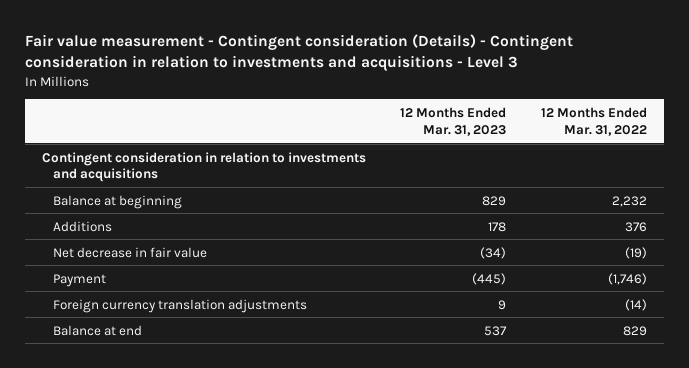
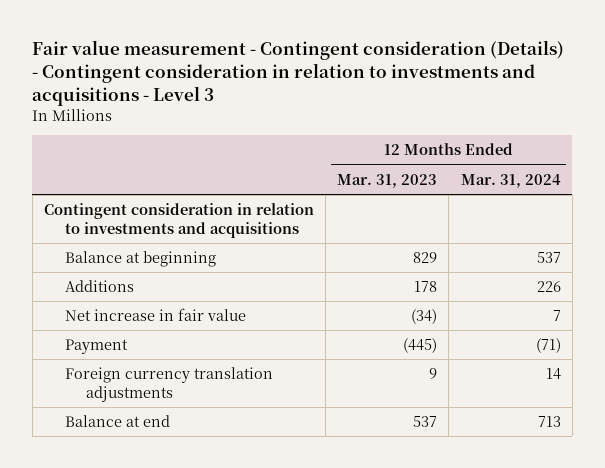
[541,106,648,136] 12 Months Ended Mar. 31, 2022 -> none
none -> [460,173,561,188] Mar. 31, 2024
[53,246,208,258] Net decrease in fair value -> [64,308,246,322] Net increase in fair value

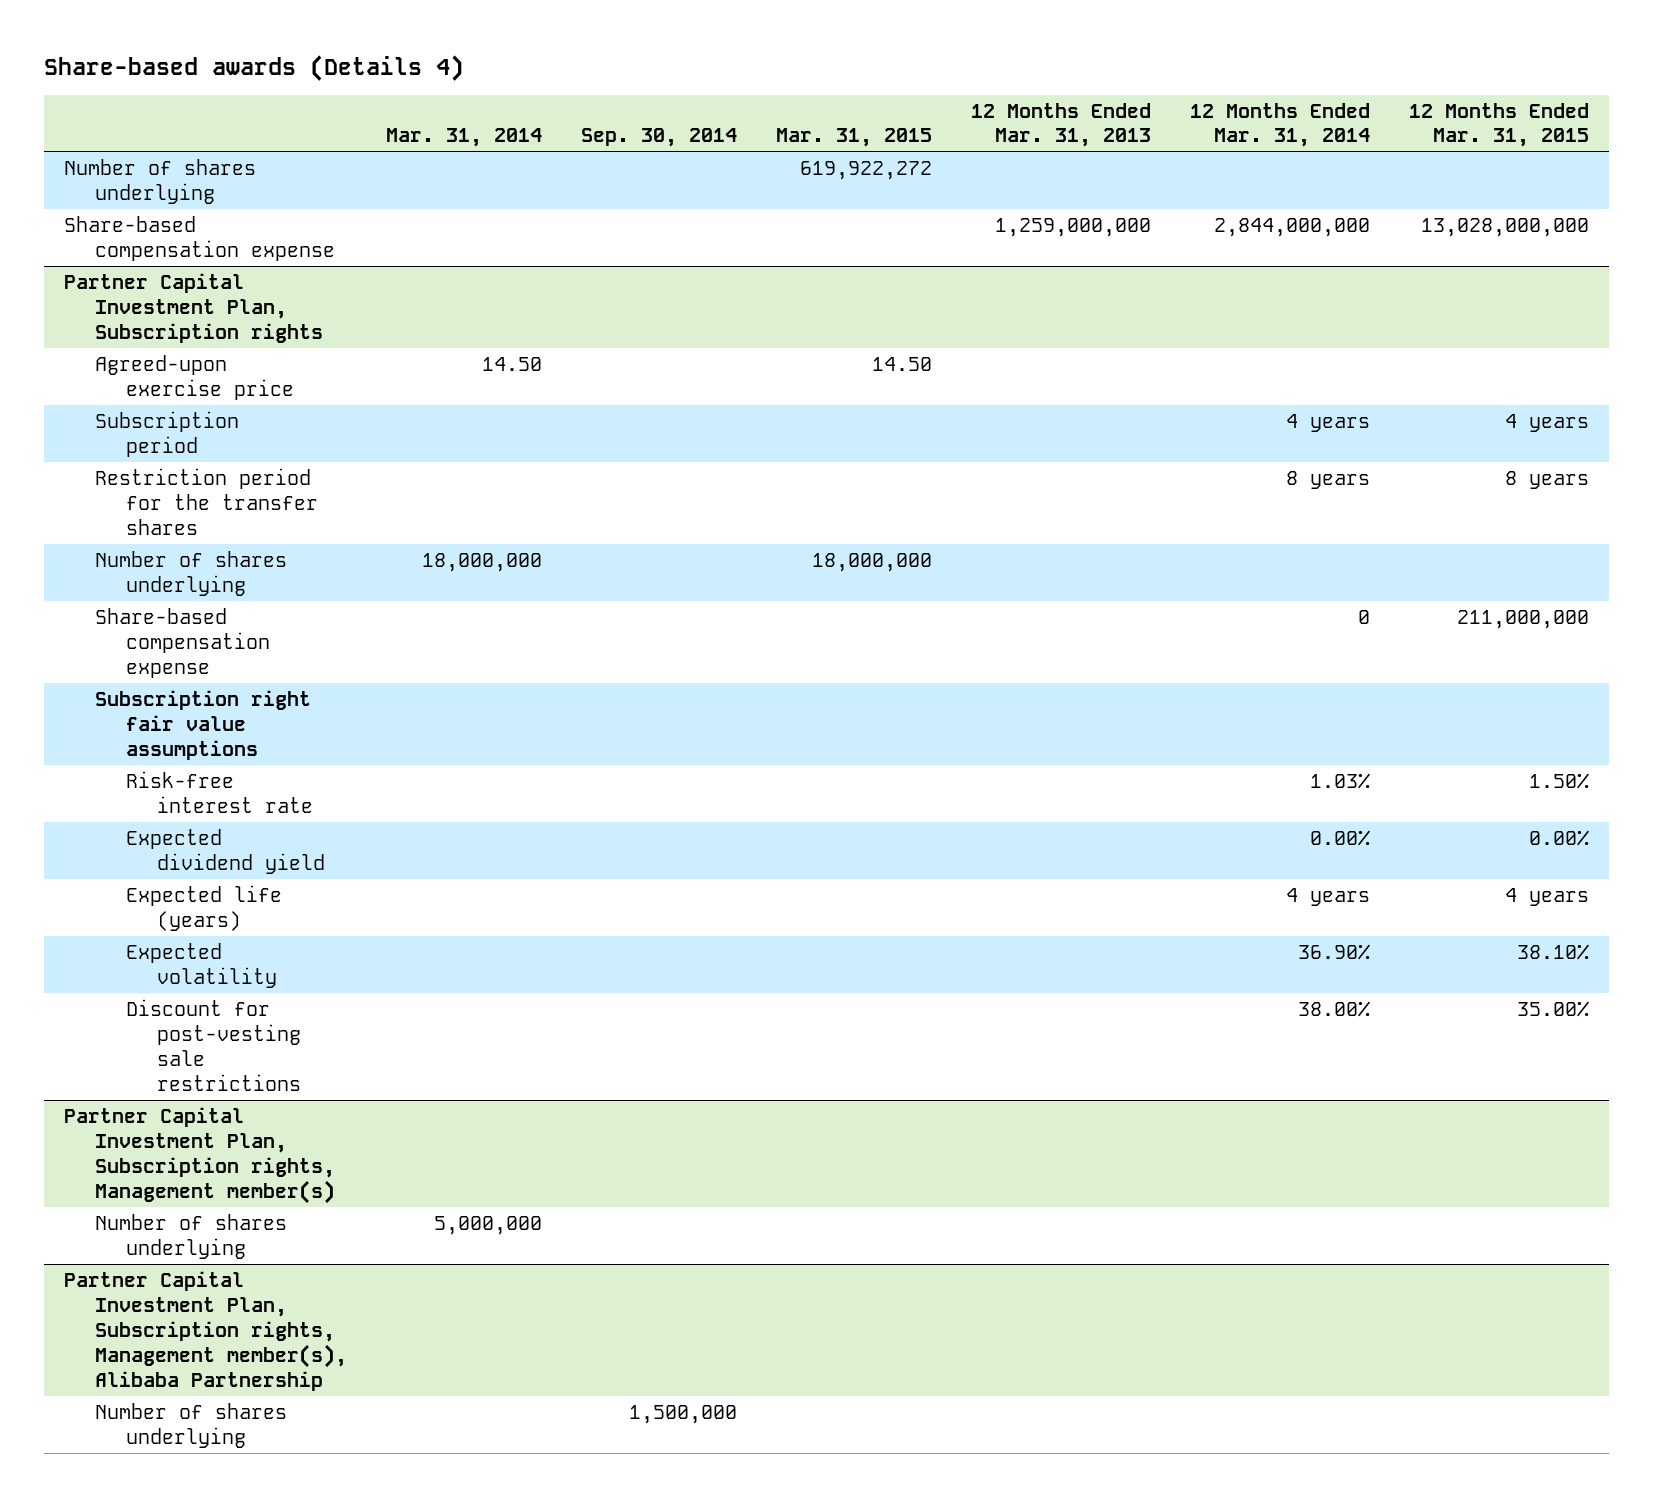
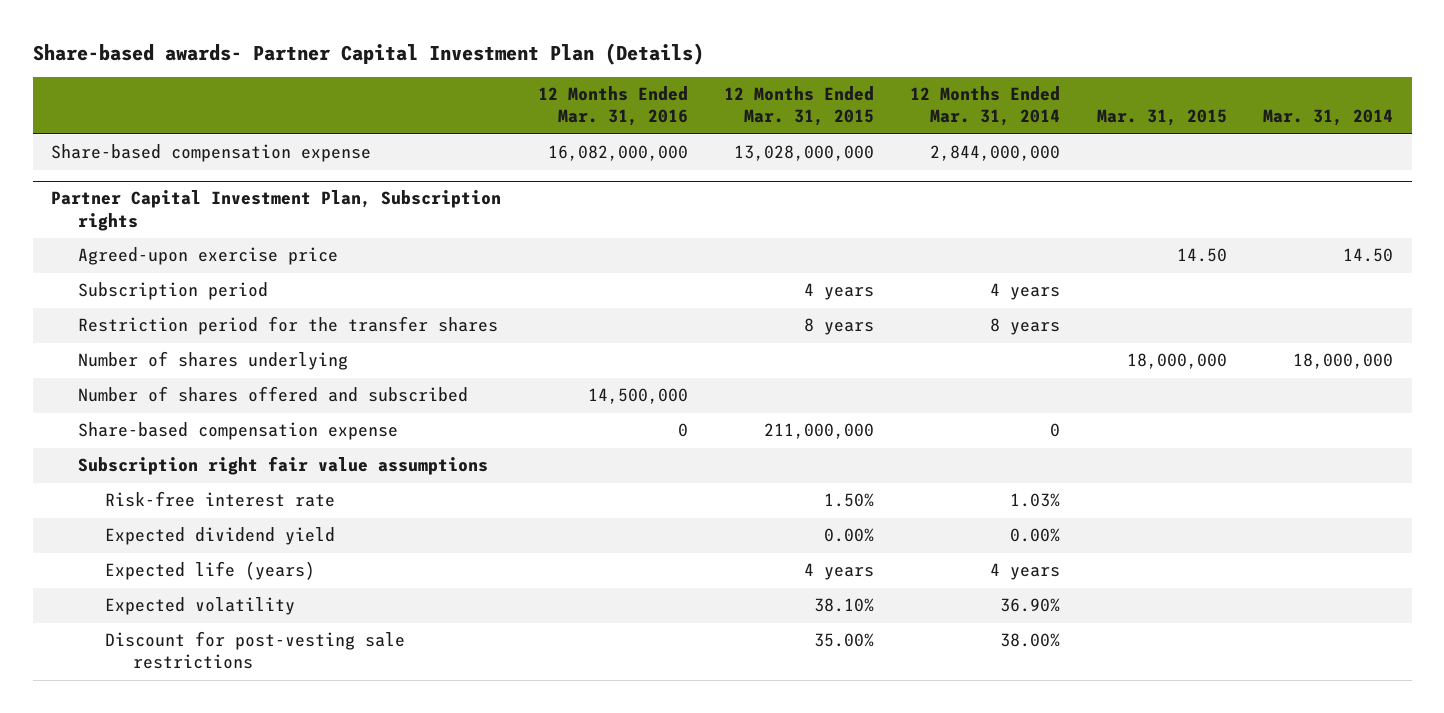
[44,55,465,82] Share-based awards (Details 4) -> [32,42,704,65] Share-based awards- Partner Capital Investment Plan (Details)
[581,128,738,148] Sep. 30, 2014 -> none
[971,102,1152,148] 12 Months Ended Mar. 31, 2013 -> none
none -> [537,86,688,127] 12 Months Ended Mar. 31, 2016
[63,158,256,204] Number of shares underlying -> none
none -> [78,386,469,403] Number of shares offered and subscribed
[63,1106,335,1204] Partner Capital Investment Plan, Subscription rights, Management member(s) -> none
[94,1213,287,1259] Number of shares underlying -> none
[63,1270,347,1391] Partner Capital Investment Plan, Subscription rights, Management member(s), Alibaba Partnership -> none
[94,1402,287,1448] Number of shares underlying -> none

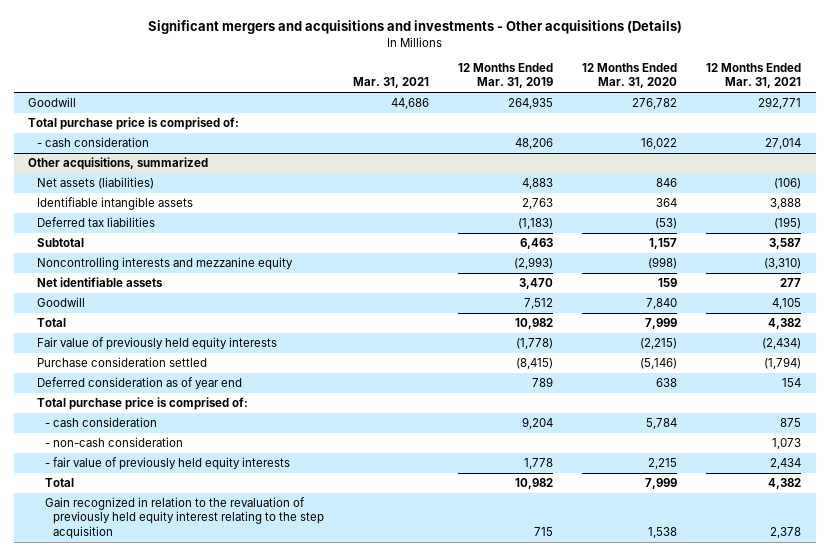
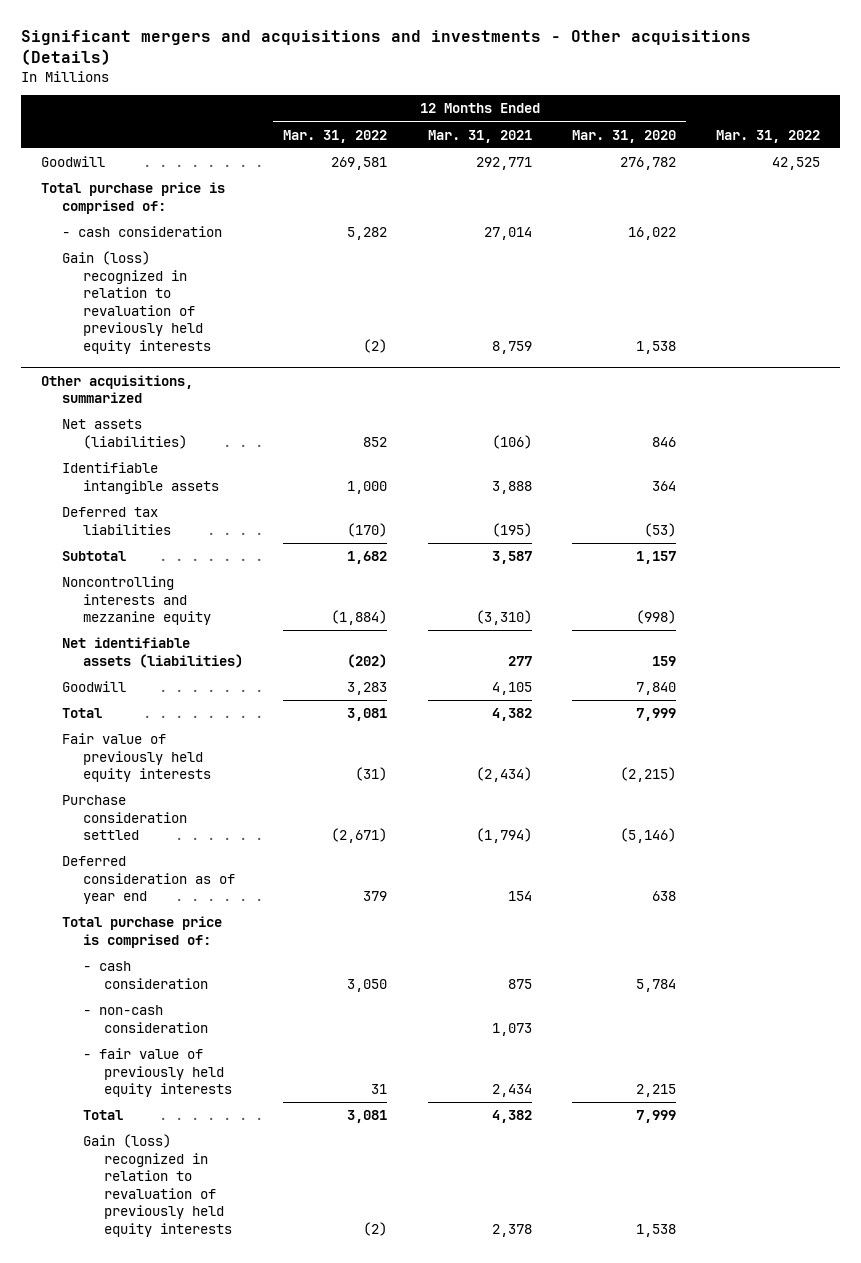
[353,77,430,89] Mar. 31, 2021 -> none
[458,63,554,89] 12 Months Ended Mar. 31, 2019 -> none
none -> [283,129,388,143] Mar. 31, 2022
none -> [716,129,821,143] Mar. 31, 2022
none -> [62,251,211,354] Gain (loss) recognized in relation to revaluation of previously held equity interests
[36,277,163,288] Net identifiable assets -> [62,637,243,668] Net identifiable assets (liabilities)
[44,497,325,539] Gain recognized in relation to the revaluation of previously held equity interest relating to the step acquisition -> [82,1134,232,1237] Gain (loss) recognized in relation to revaluation of previously held equity interests

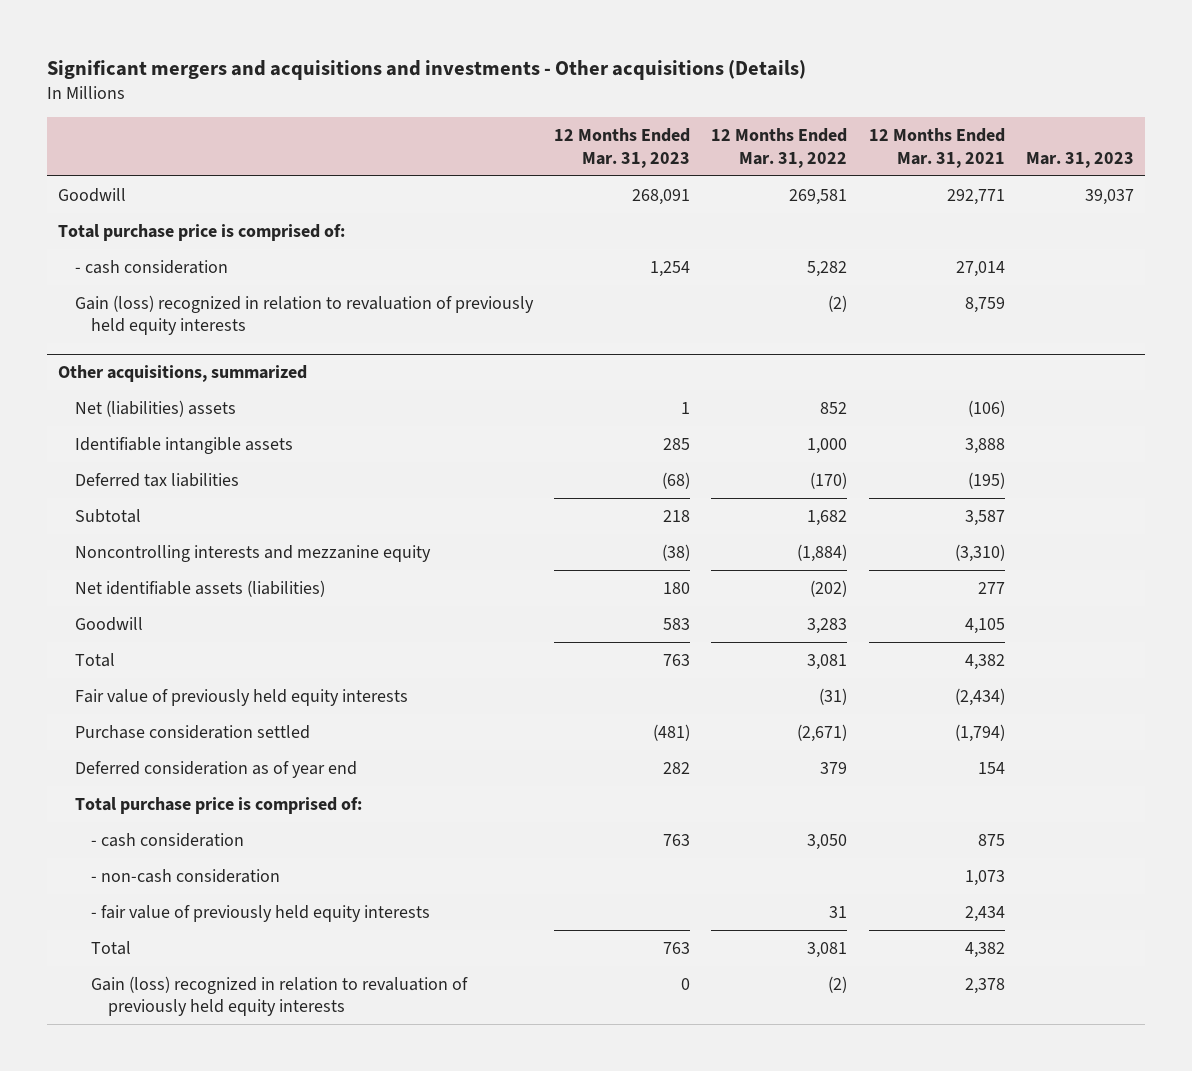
[571,129,676,143] Mar. 31, 2020 -> none
[716,129,821,143] Mar. 31, 2022 -> none
none -> [553,128,690,168] 12 Months Ended Mar. 31, 2023
none -> [1026,151,1135,168] Mar. 31, 2023
[62,419,187,449] Net assets (liabilities) -> [74,399,236,417] Net (liabilities) assets

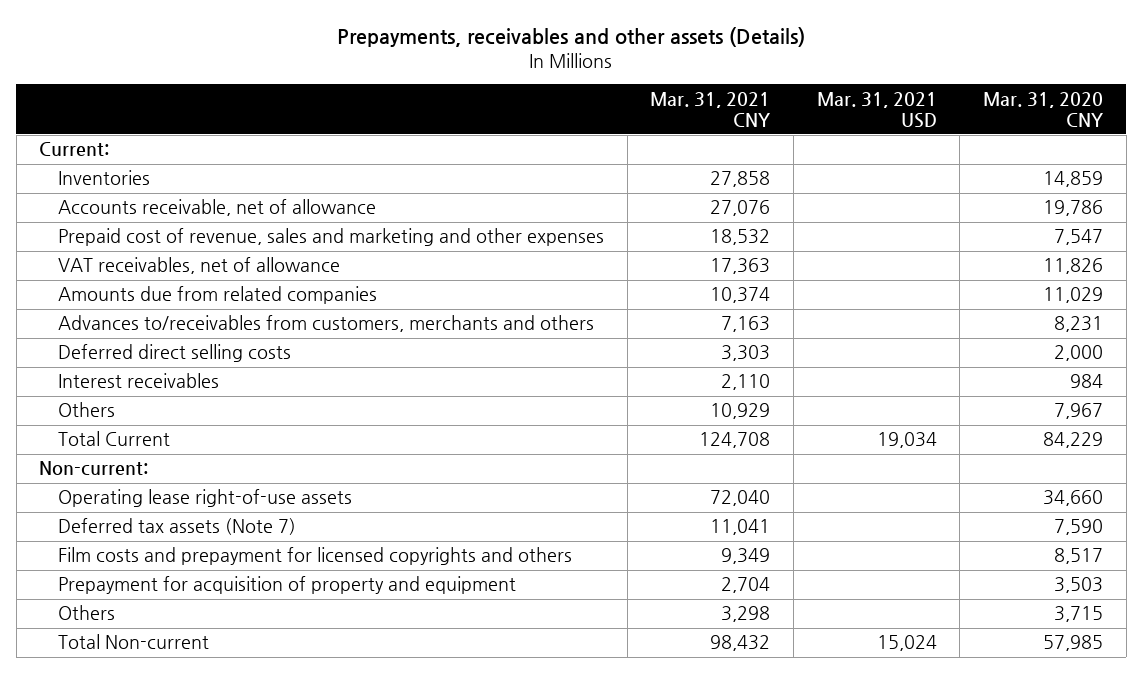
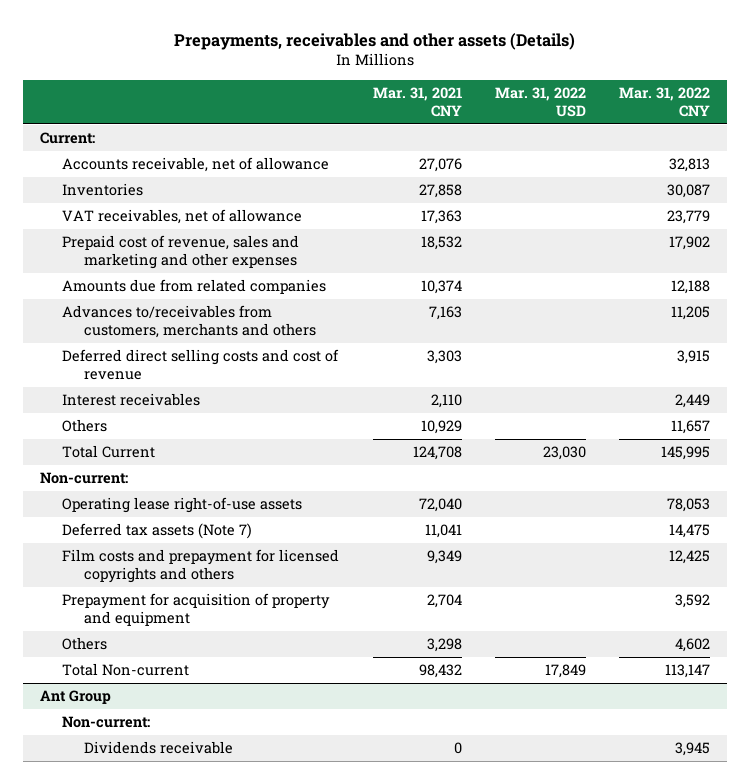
[816,91,937,128] Mar. 31, 2021 USD -> none
[983,91,1104,127] Mar. 31, 2020 CNY -> none
none -> [495,86,587,118] Mar. 31, 2022 USD
none -> [619,86,711,118] Mar. 31, 2022 CNY
[57,170,150,186] Inventories -> [62,183,144,197] Inventories
[57,228,604,247] Prepaid cost of revenue, sales and marketing and other expenses -> [62,235,300,270] Prepaid cost of revenue, sales and marketing and other expenses
[57,344,291,363] Deferred direct selling costs -> [62,349,340,381] Deferred direct selling costs and cost of revenue
none -> [39,690,111,705] Ant Group
none -> [62,716,151,729] Non-current:
none -> [84,741,234,755] Dividends receivable

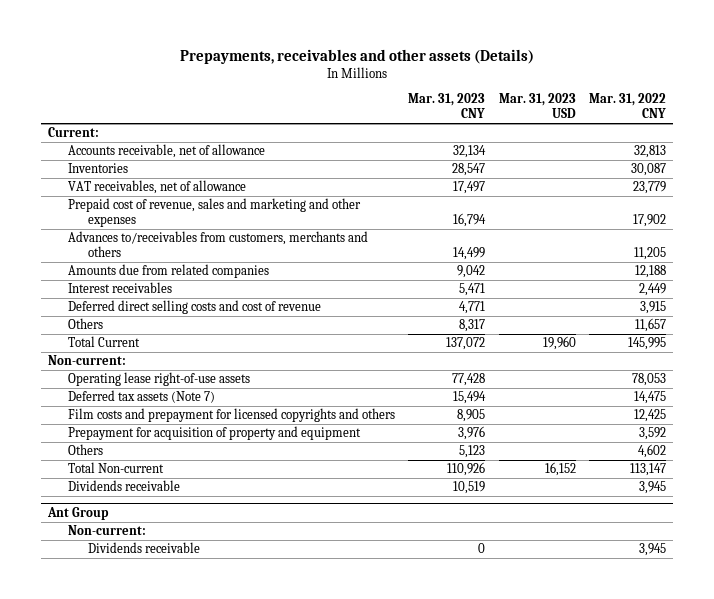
[372,86,462,118] Mar. 31, 2021 CNY -> none
[495,86,587,118] Mar. 31, 2022 USD -> none
none -> [408,93,486,119] Mar. 31, 2023 CNY
none -> [498,93,576,119] Mar. 31, 2023 USD
[62,279,327,295] Amounts due from related companies -> [67,264,269,279] Amounts due from related companies
[62,349,340,381] Deferred direct selling costs and cost of revenue -> [67,300,321,315] Deferred direct selling costs and cost of revenue
none -> [67,480,180,492] Dividends receivable

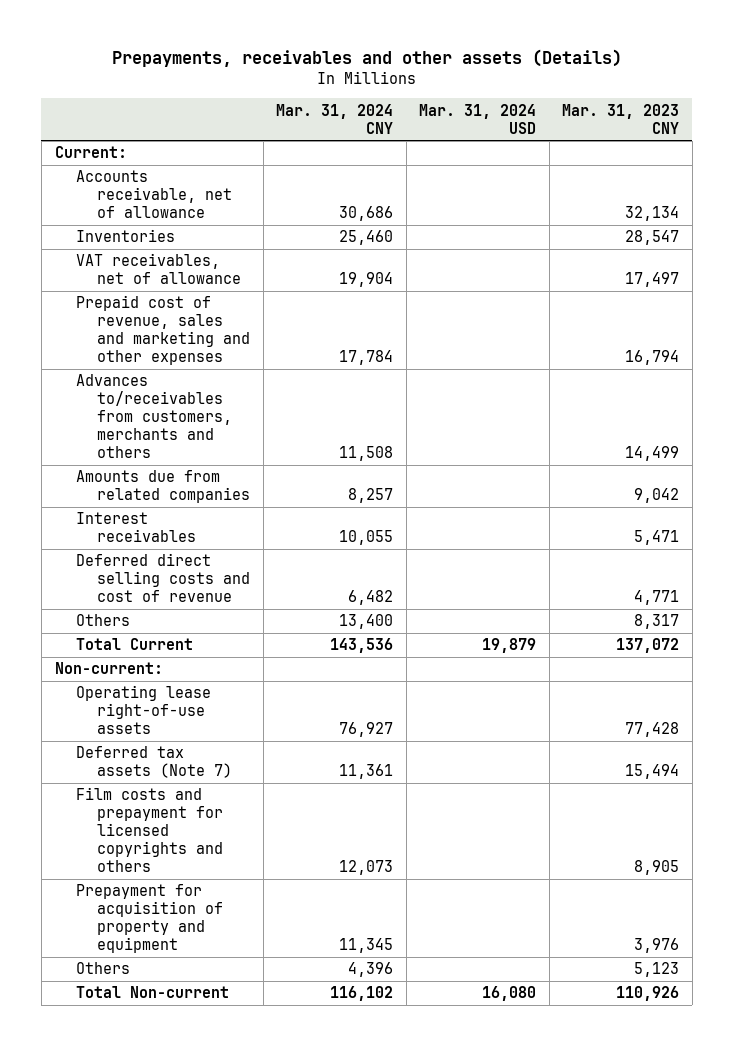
[498,93,576,119] Mar. 31, 2023 USD -> none
[589,93,667,119] Mar. 31, 2022 CNY -> none
none -> [276,103,394,134] Mar. 31, 2024 CNY
none -> [419,103,537,134] Mar. 31, 2024 USD
[67,480,180,492] Dividends receivable -> none
[46,506,109,520] Ant Group -> none
[67,525,146,536] Non-current: -> none
[87,542,200,554] Dividends receivable -> none

